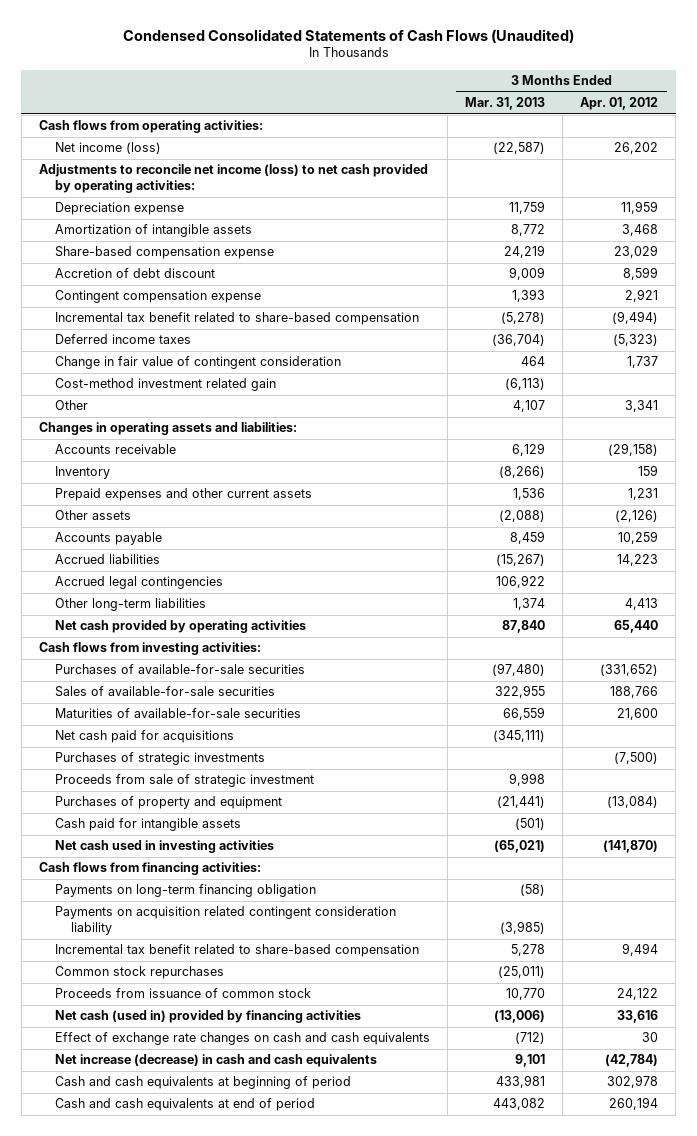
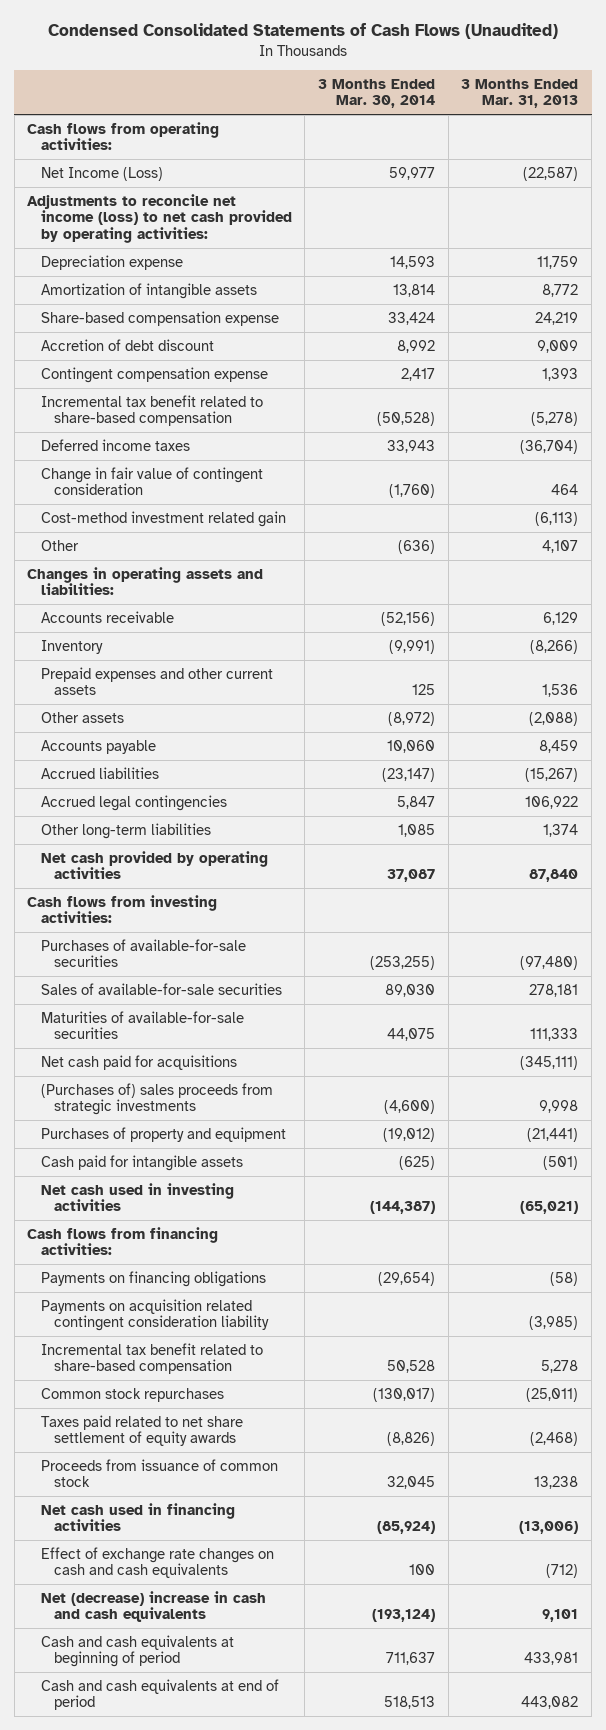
[580,97,659,111] Apr. 01, 2012 -> none
none -> [317,78,435,109] 3 Months Ended Mar. 30, 2014
[55,142,162,155] Net income (loss) -> [40,166,163,181] Net Income (Loss)
[495,685,546,699] 322,955 -> [529,983,579,997] 278,181
[503,707,546,721] 66,559 -> [530,1028,579,1042] 111,333
[55,752,266,766] Purchases of strategic investments -> none
[55,774,315,788] Proceeds from sale of strategic investment -> [40,1082,273,1116] (Purchases of) sales proceeds from strategic investments
[55,884,317,898] Payments on long-term financing obligation -> [40,1270,266,1287] Payments on financing obligations
none -> [40,1414,243,1447] Taxes paid related to net share settlement of equity awards
[506,988,546,1001] 10,770 -> [534,1476,579,1490] 13,238
[55,1010,362,1024] Net cash (used in) provided by financing activities -> [40,1502,235,1532] Net cash used in financing activities
[55,1054,378,1068] Net increase (decrease) in cash and cash equivalents -> [40,1590,266,1623] Net (decrease) increase in cash and cash equivalents

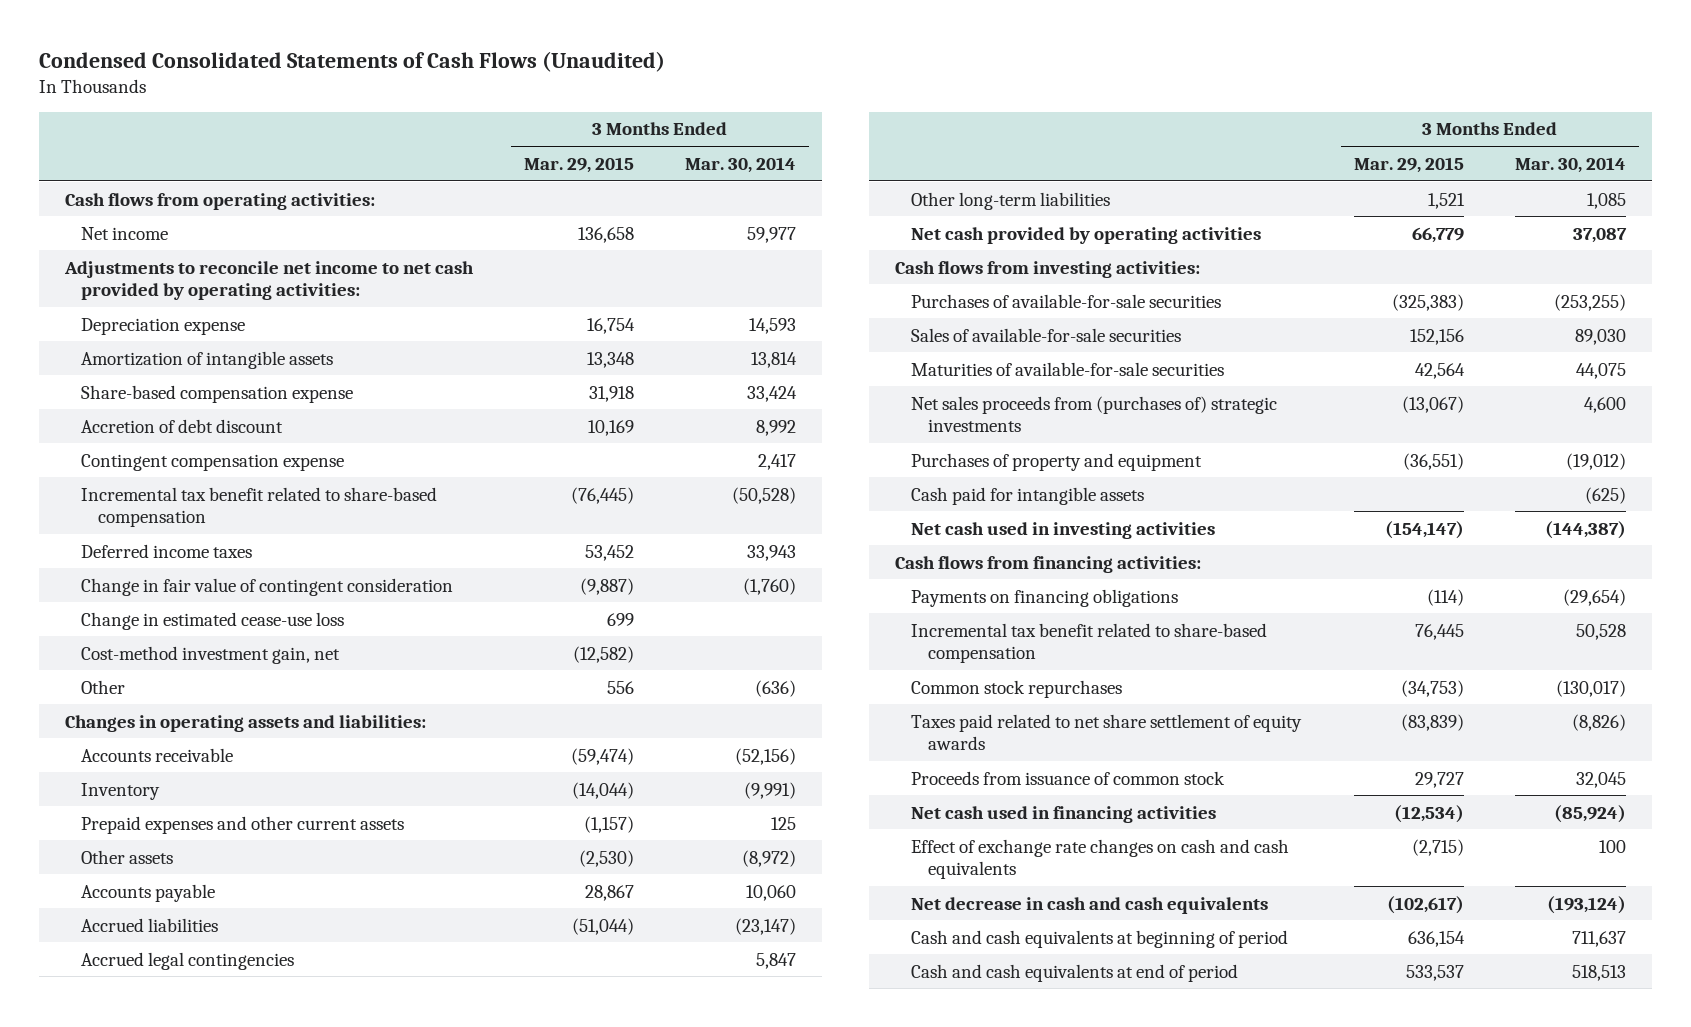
[461,78,579,109] 3 Months Ended Mar. 31, 2013 -> none
none -> [524,156,635,173] Mar. 29, 2015
[40,166,163,181] Net Income (Loss) -> [81,226,169,240] Net income
[27,193,292,244] Adjustments to reconcile net income (loss) to net cash provided by operating activities: -> [63,260,474,300] Adjustments to reconcile net income to net cash provided by operating activities:
none -> [81,611,345,630] Change in estimated cease-use loss
[40,510,286,527] Cost-method investment related gain -> [81,645,341,664] Cost-method investment gain, net
[40,1054,237,1070] Net cash paid for acquisitions -> none
[40,1082,273,1116] (Purchases of) sales proceeds from strategic investments -> [911,395,1278,432] Net sales proceeds from (purchases of) strategic investments
[383,1100,435,1115] (4,600) -> [1584,396,1627,413] 4,600
[40,1298,269,1332] Payments on acquisition related contingent consideration liability -> none
[40,1590,266,1623] Net (decrease) increase in cash and cash equivalents -> [911,896,1269,914] Net decrease in cash and cash equivalents

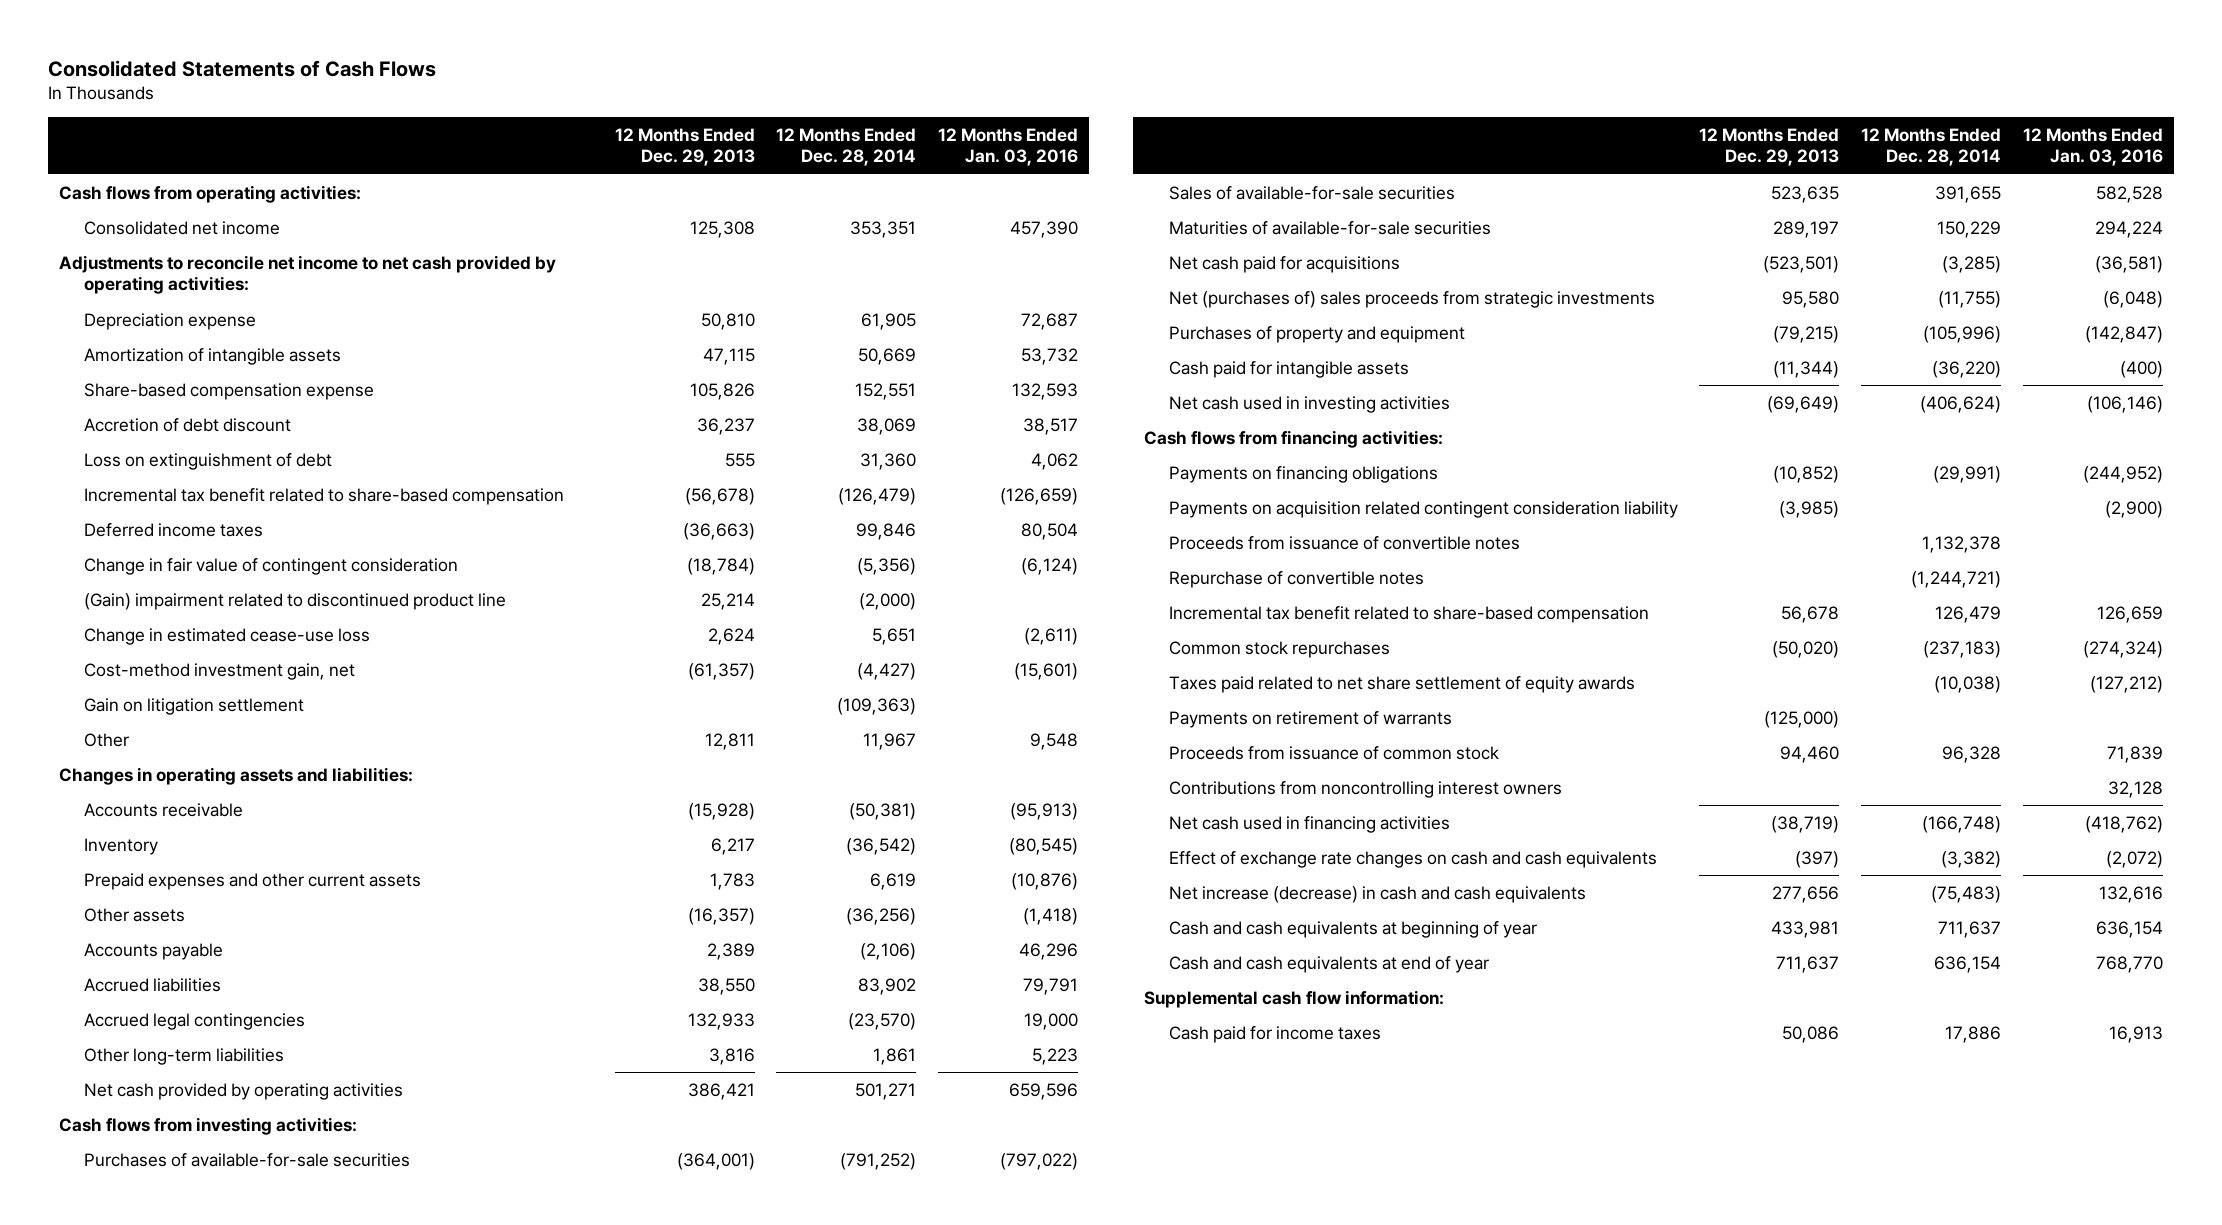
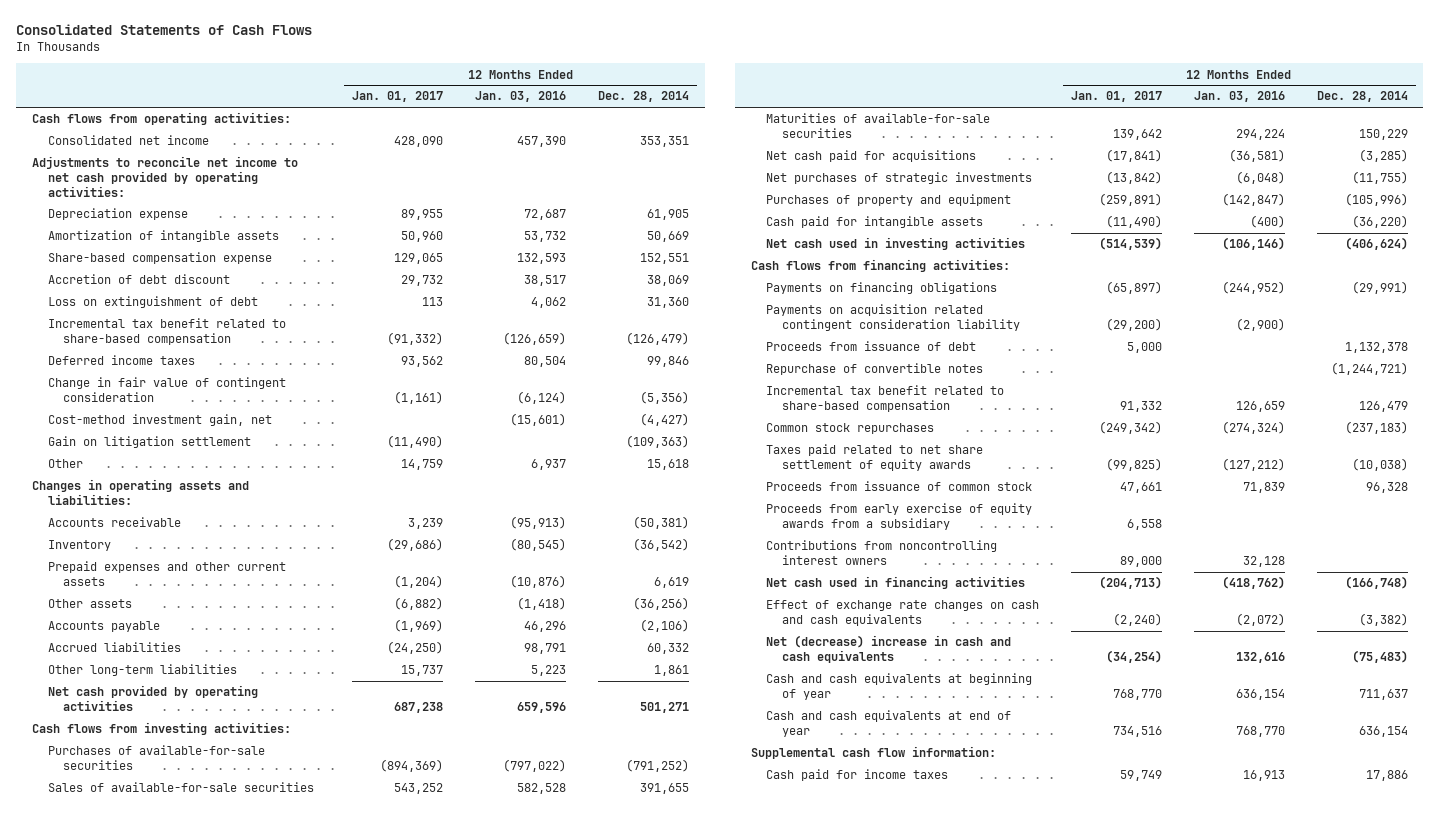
[614,127,755,167] 12 Months Ended Dec. 29, 2013 -> none
none -> [352,91,444,103] Jan. 01, 2017
[83,592,506,610] (Gain) impairment related to discontinued product line -> none
[83,627,370,645] Change in estimated cease-use loss -> none
[863,732,917,750] 11,967 -> [646,459,689,471] 15,618
[1030,732,1079,750] 9,548 -> [531,459,567,471] 6,937
[83,1012,305,1030] Accrued legal contingencies -> none
[858,977,917,995] 83,902 -> [646,643,689,655] 60,332
[1023,977,1079,995] 79,791 -> [524,643,567,655] 98,791
[1168,290,1655,308] Net (purchases of) sales proceeds from strategic investments -> [766,172,1033,185] Net purchases of strategic investments
[1168,535,1520,550] Proceeds from issuance of convertible notes -> [766,341,977,352] Proceeds from issuance of debt
[1168,710,1452,728] Payments on retirement of warrants -> none
none -> [766,503,1033,531] Proceeds from early exercise of equity awards from a subsidiary
[1168,885,1586,903] Net increase (decrease) in cash and cash equivalents -> [766,635,1012,664] Net (decrease) increase in cash and cash equivalents

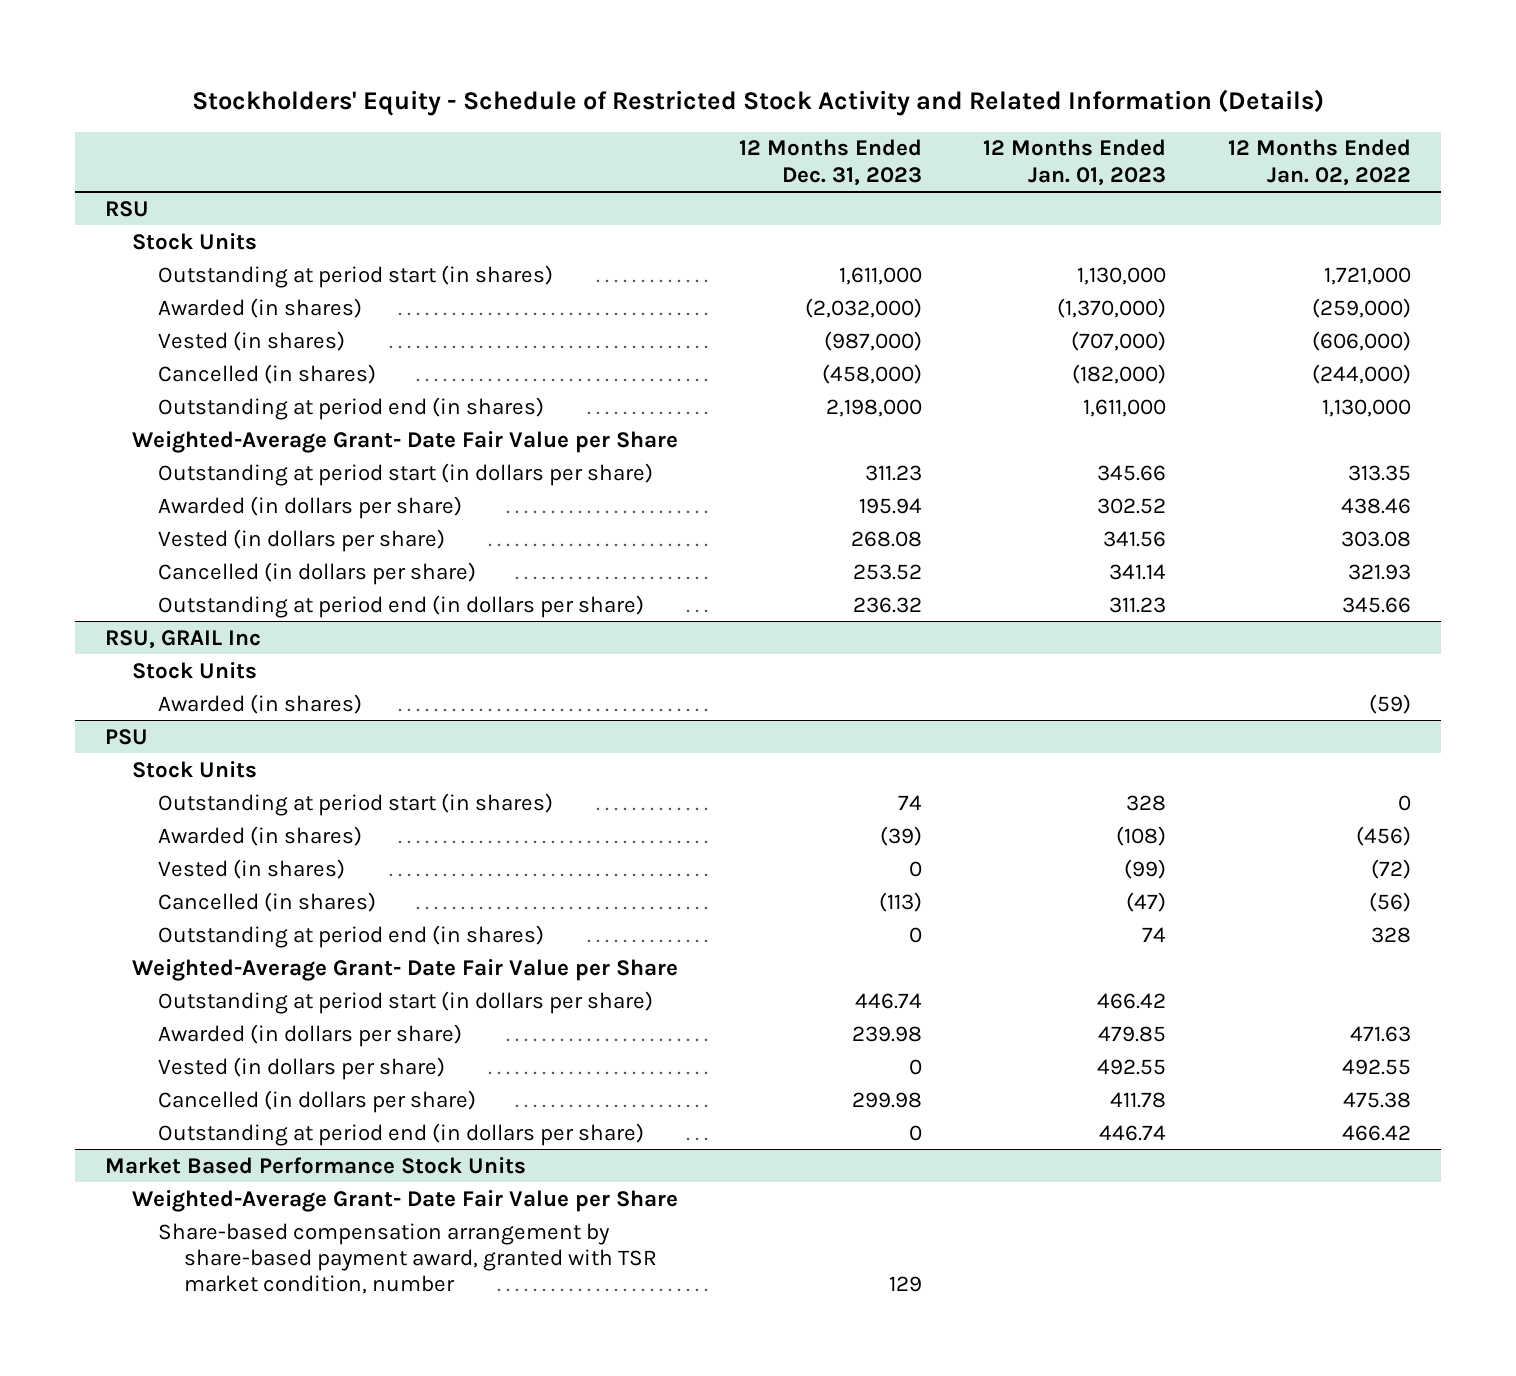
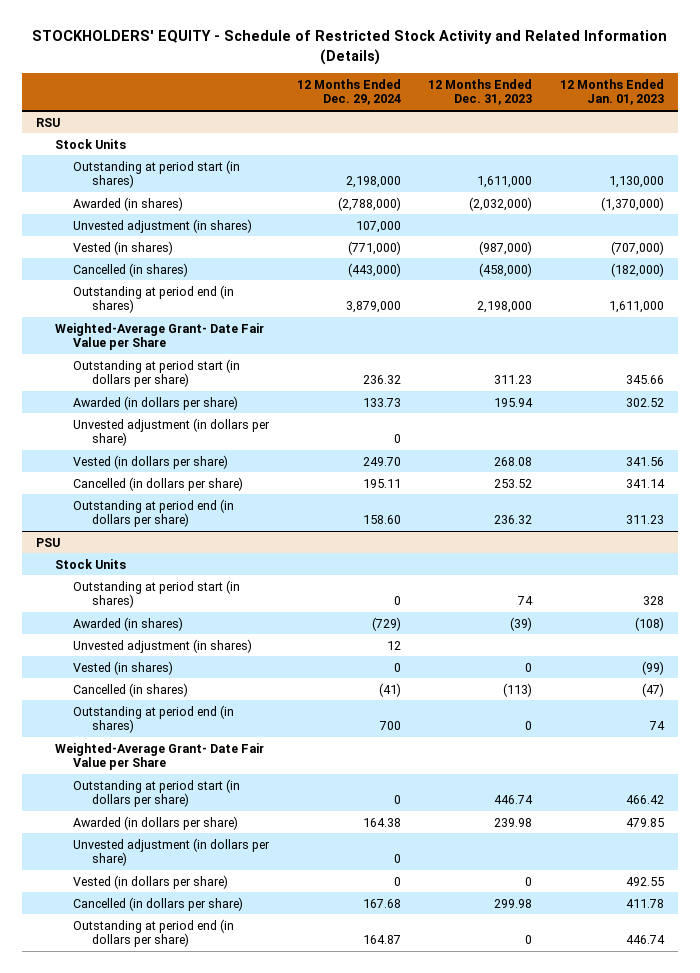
[192,89,1325,117] Stockholders' Equity - Schedule of Restricted Stock Activity and Related Information (Details) -> [31,30,667,65] STOCKHOLDERS' EQUITY - Schedule of Restricted Stock Activity and Related Information (Details)
[1227,139,1411,186] 12 Months Ended Jan. 02, 2022 -> none
none -> [296,78,401,106] 12 Months Ended Dec. 29, 2024
none -> [73,218,253,233] Unvested adjustment (in shares)
none -> [73,417,271,447] Unvested adjustment (in dollars per share)
[105,629,262,649] RSU, GRAIL Inc -> none
[131,661,257,679] Stock Units -> none
[157,693,362,714] Awarded (in shares) -> none
none -> [73,638,253,653] Unvested adjustment (in shares)
none -> [73,837,271,867] Unvested adjustment (in dollars per share)
[105,1156,527,1174] Market Based Performance Stock Units -> none
[131,1189,678,1212] Weighted-Average Grant- Date Fair Value per Share -> none
[157,1222,657,1295] Share-based compensation arrangement by share-based payment award, granted with TSR market condition, number -> none

